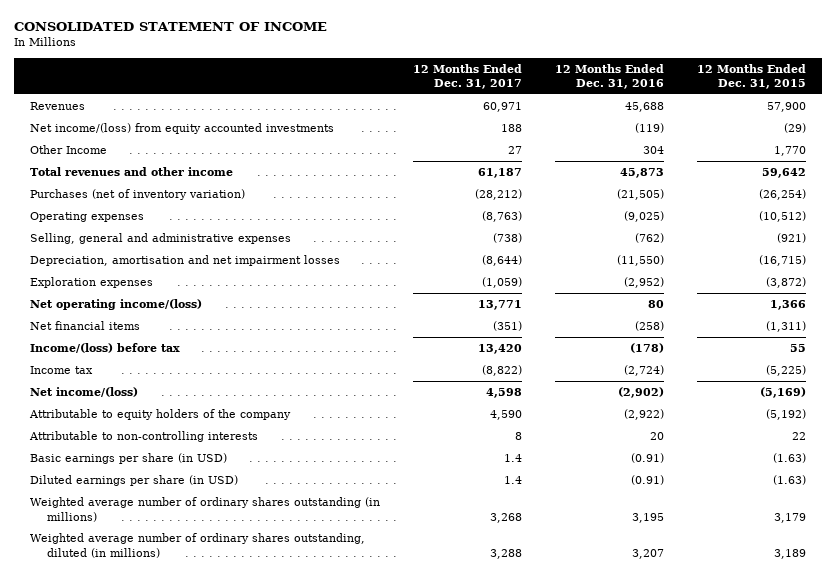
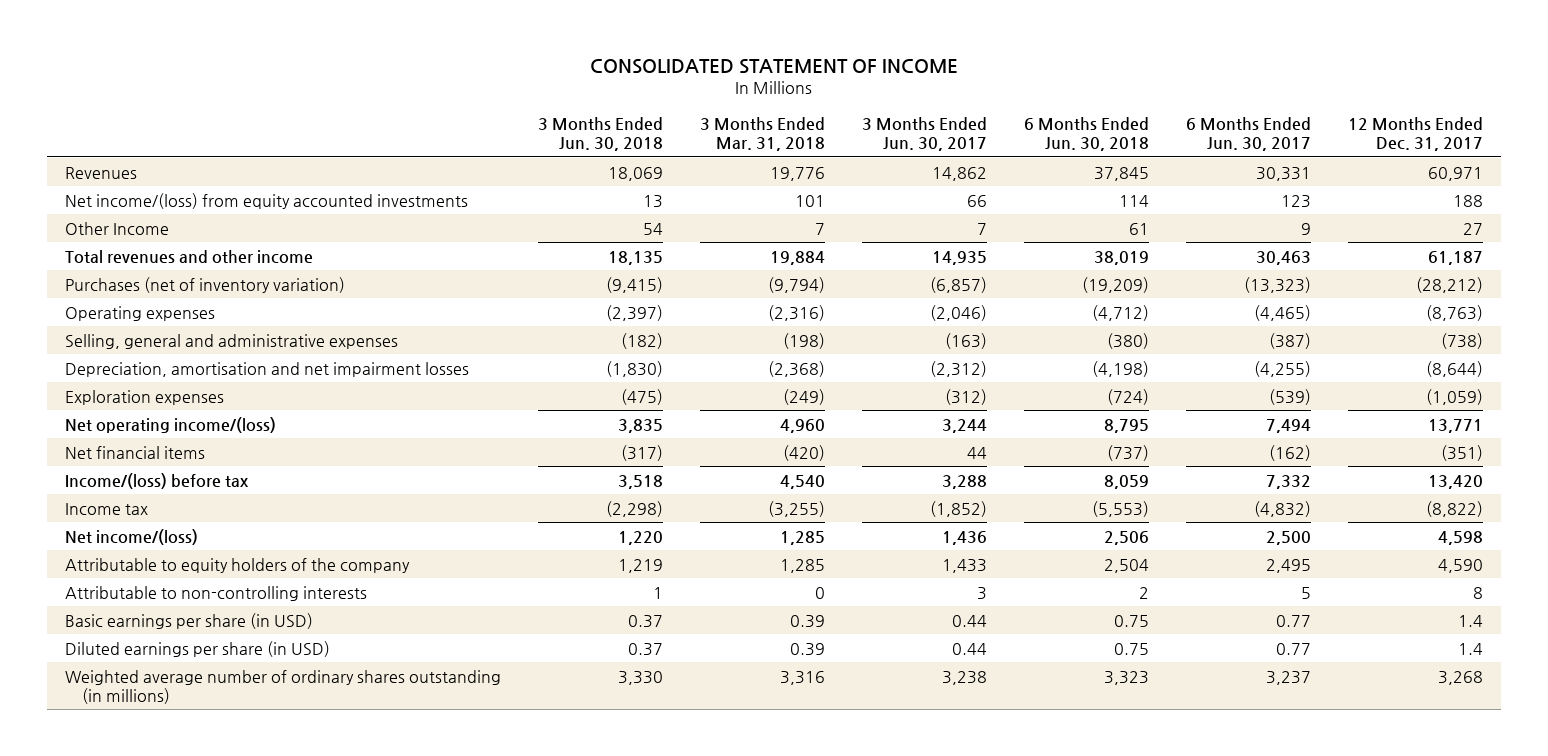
[555,63,665,90] 12 Months Ended Dec. 31, 2016 -> none
[696,63,806,90] 12 Months Ended Dec. 31, 2015 -> none
none -> [538,117,664,152] 3 Months Ended Jun. 30, 2018
none -> [700,117,826,152] 3 Months Ended Mar. 31, 2018
none -> [861,117,987,152] 3 Months Ended Jun. 30, 2017
none -> [1023,117,1149,152] 6 Months Ended Jun. 30, 2018
none -> [1185,117,1311,152] 6 Months Ended Jun. 30, 2017
[30,533,366,558] Weighted average number of ordinary shares outstanding, diluted (in millions) -> none

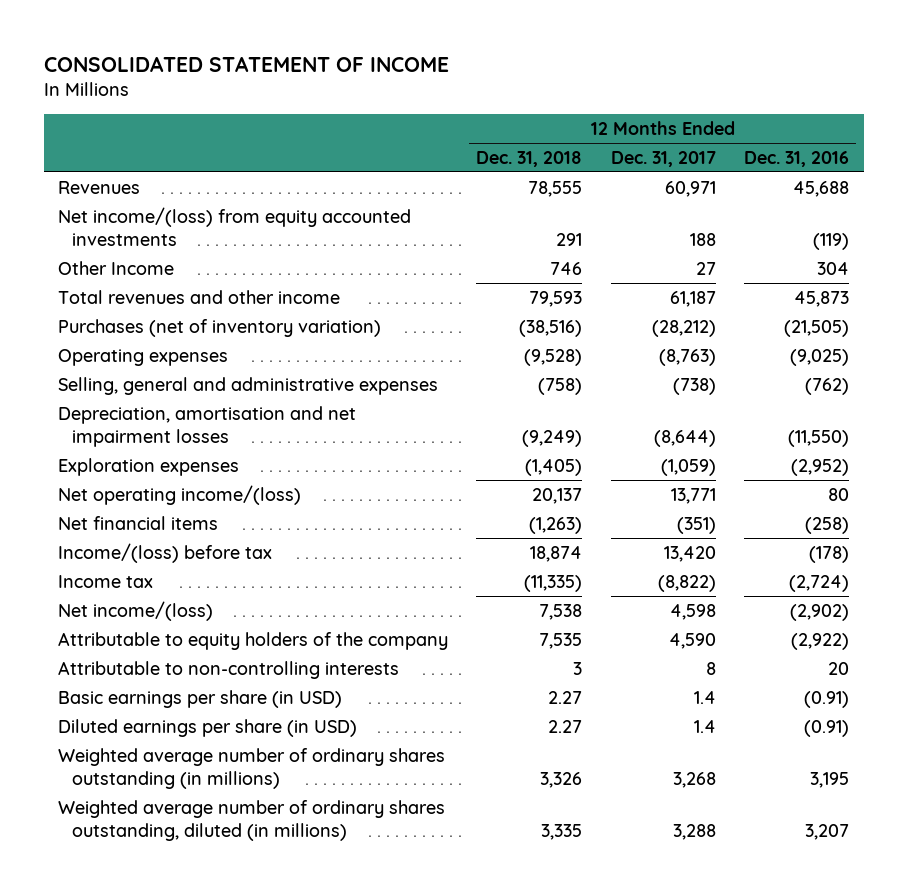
[538,117,664,152] 3 Months Ended Jun. 30, 2018 -> none
[700,117,826,152] 3 Months Ended Mar. 31, 2018 -> none
[861,117,987,152] 3 Months Ended Jun. 30, 2017 -> none
[1023,117,1149,152] 6 Months Ended Jun. 30, 2018 -> none
[1185,117,1311,152] 6 Months Ended Jun. 30, 2017 -> none
none -> [476,150,583,167] Dec. 31, 2018
none -> [744,150,850,167] Dec. 31, 2016
none -> [57,799,445,841] Weighted average number of ordinary shares outstanding, diluted (in millions)

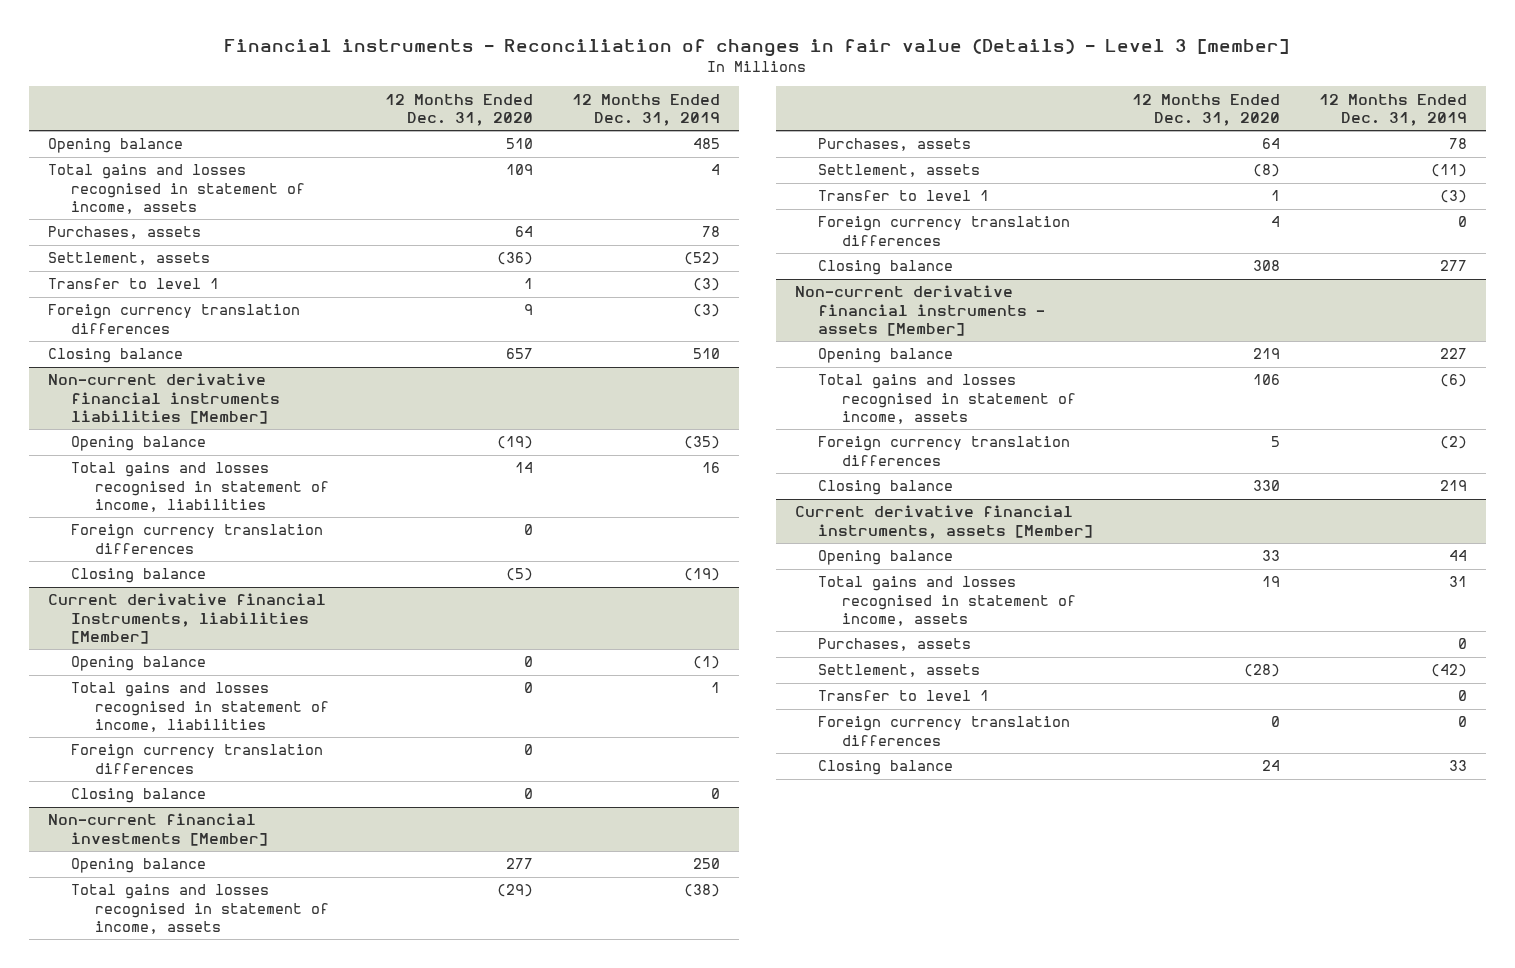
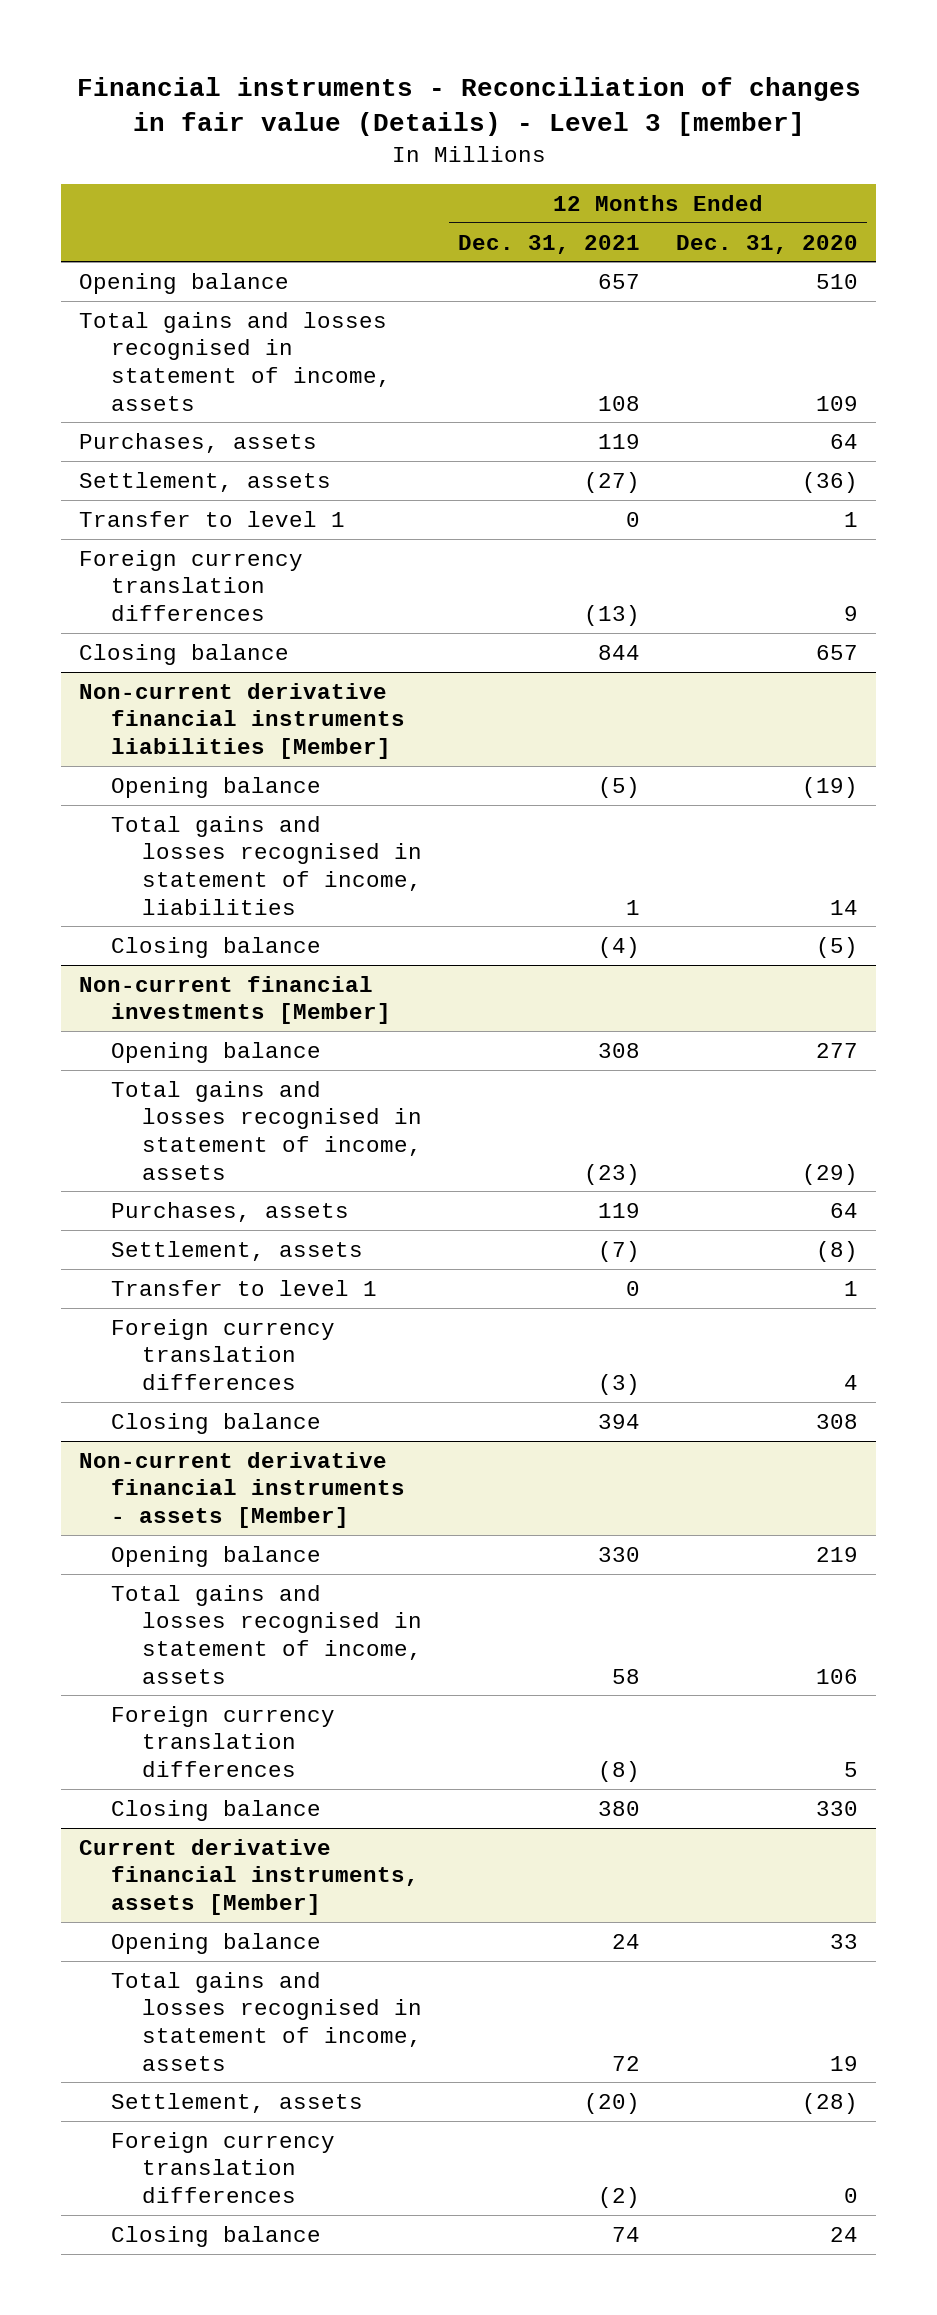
[571,93,720,127] 12 Months Ended Dec. 31, 2019 -> none
none -> [457,234,640,254] Dec. 31, 2021
[71,524,324,554] Foreign currency translation differences -> none
[48,593,327,645] Current derivative financial Instruments, liabilities [Member] -> none
[71,656,207,672] Opening balance -> none
[71,682,329,733] Total gains and losses recognised in statement of income, liabilities -> none
[71,744,324,774] Foreign currency translation differences -> none
[71,788,207,804] Closing balance -> none
[818,638,972,652] Purchases, assets -> none
[818,690,990,702] Transfer to level 1 -> none

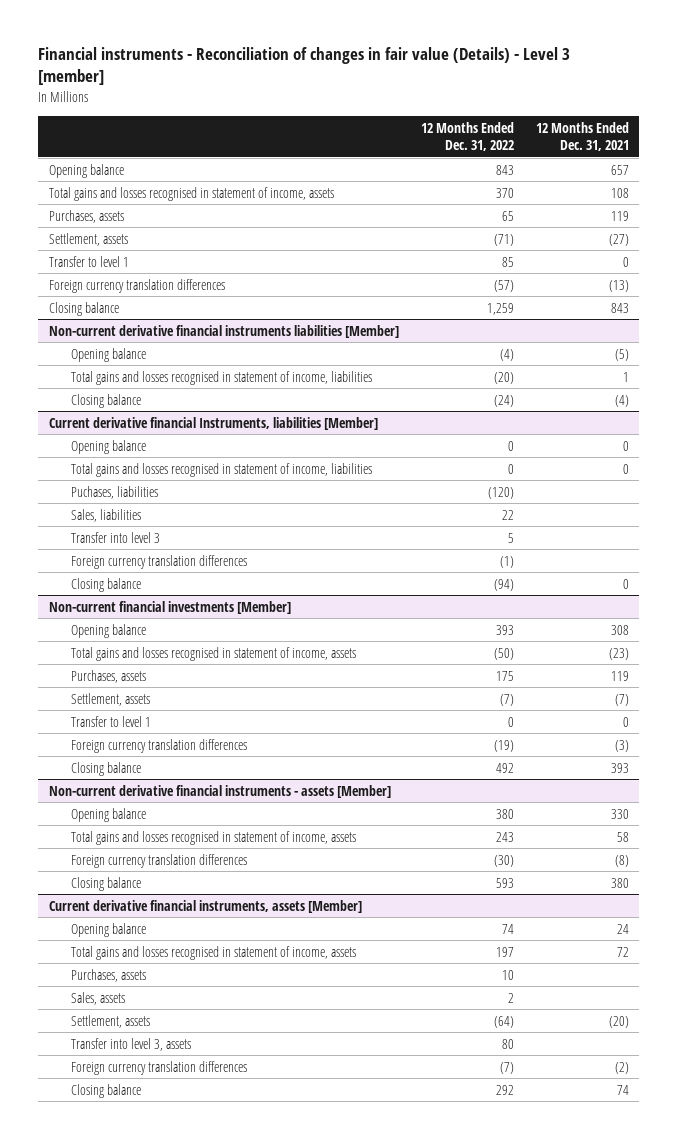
[675,234,858,254] Dec. 31, 2020 -> none
none -> [420,121,514,152] 12 Months Ended Dec. 31, 2022
[597,644,640,660] 844 -> [610,302,629,313] 843
none -> [49,416,379,430] Current derivative financial Instruments, liabilities [Member]
none -> [70,439,146,454] Opening balance
none -> [70,462,372,477] Total gains and losses recognised in statement of income, liabilities
none -> [70,485,158,499] Puchases, liabilities
none -> [70,508,141,522] Sales, liabilities
none -> [70,531,160,543] Transfer into level 3
none -> [70,554,247,569] Foreign currency translation differences
none -> [70,577,141,592] Closing balance
[597,1413,640,1429] 394 -> [610,762,629,773] 393
none -> [70,968,146,982] Purchases, assets
none -> [70,991,125,1005] Sales, assets
none -> [70,1037,191,1051] Transfer into level 3, assets

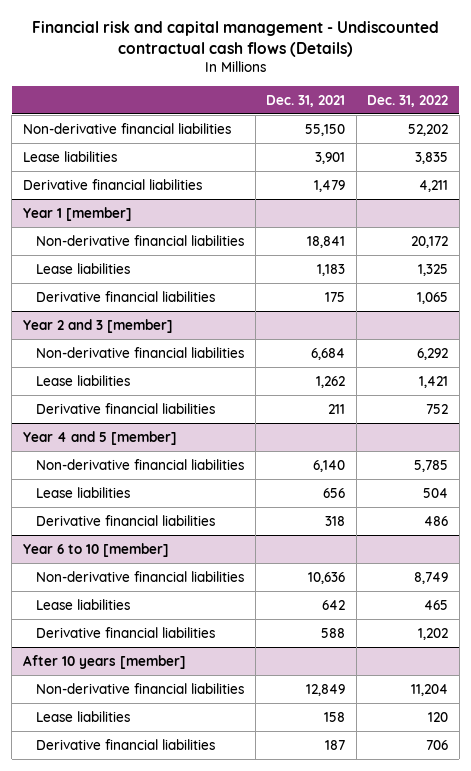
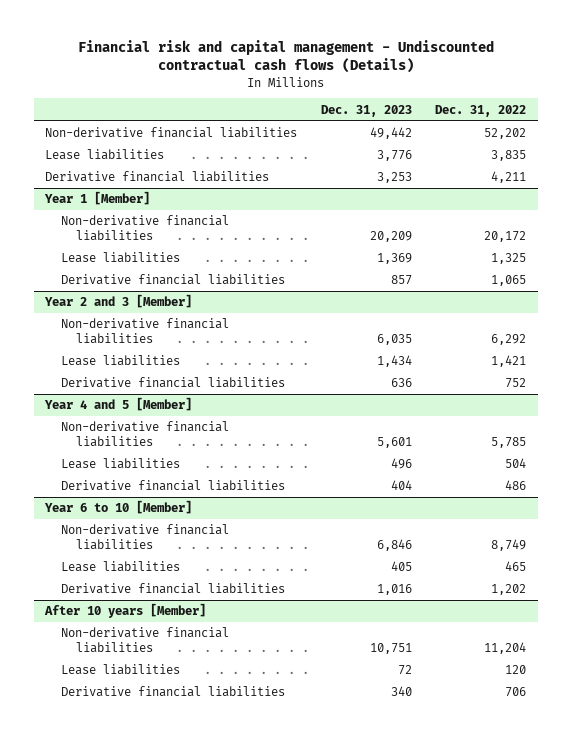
[266,94,346,107] Dec. 31, 2021 -> none
none -> [320,104,412,117] Dec. 31, 2023
[22,206,132,221] Year 1 [member] -> [44,191,151,206] Year 1 [Member]
[22,318,173,333] Year 2 and 3 [member] -> [44,294,193,309] Year 2 and 3 [Member]
[22,430,177,445] Year 4 and 5 [member] -> [44,397,193,412] Year 4 and 5 [Member]
[22,542,169,557] Year 6 to 10 [member] -> [44,500,193,515] Year 6 to 10 [Member]
[22,654,186,669] After 10 years [member] -> [44,603,207,619] After 10 years [Member]

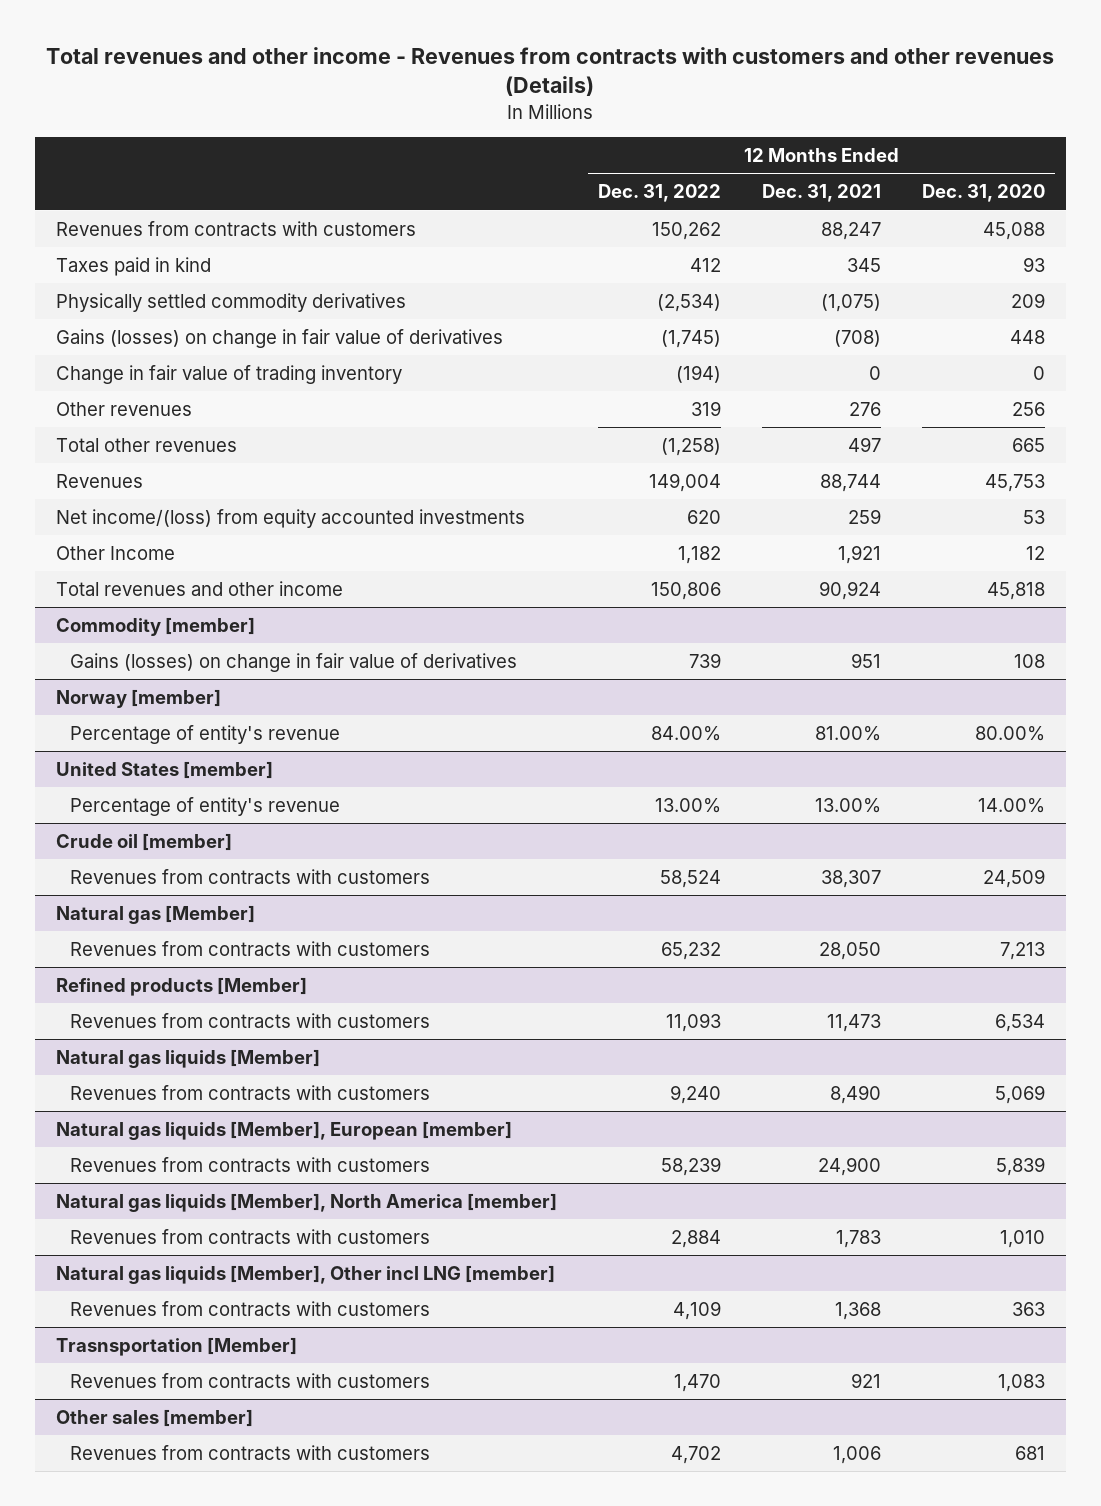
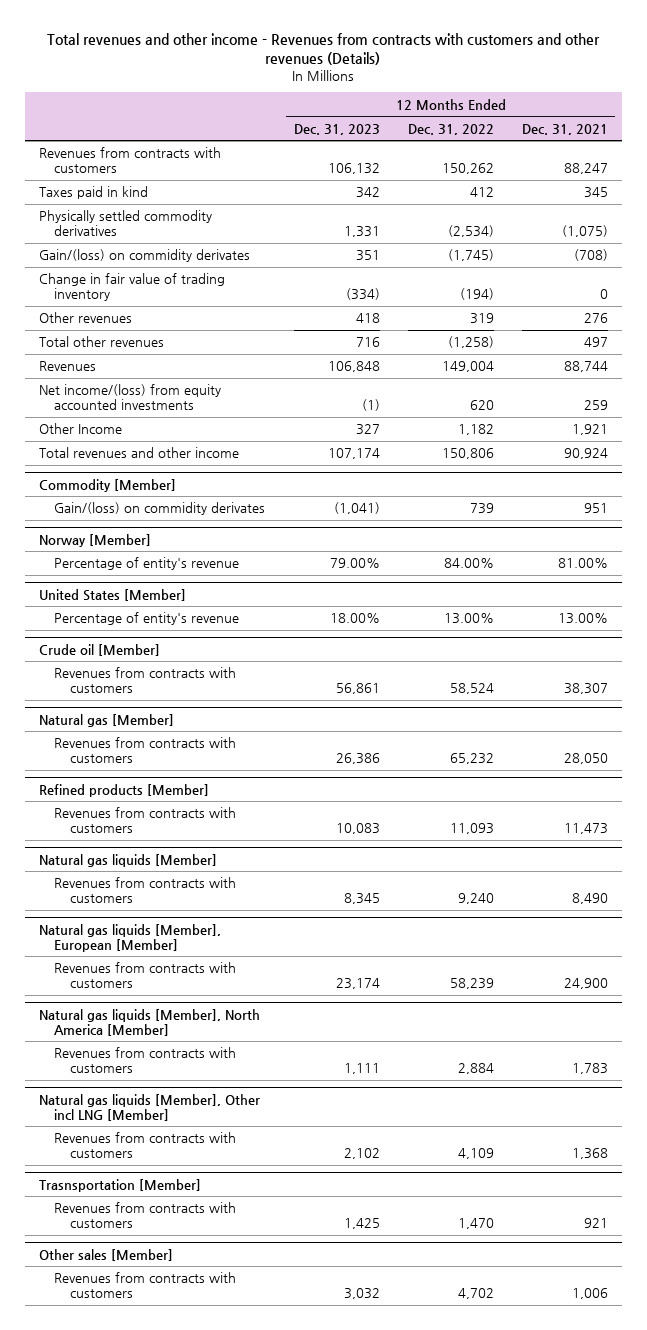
[922,184,1046,203] Dec. 31, 2020 -> none
none -> [293,123,380,135] Dec. 31, 2023
[55,328,503,348] Gains (losses) on change in fair value of derivatives -> [39,249,251,263] Gain/(loss) on commidity derivates
[55,616,255,636] Commodity [member] -> [39,478,177,492] Commodity [Member]
[70,652,518,672] Gains (losses) on change in fair value of derivatives -> [54,502,266,516] Gain/(loss) on commidity derivates
[55,688,221,708] Norway [member] -> [39,533,152,547] Norway [Member]
[55,760,273,779] United States [member] -> [39,588,187,601] United States [Member]
[55,832,232,851] Crude oil [member] -> [39,643,161,656] Crude oil [Member]
[55,1120,512,1140] Natural gas liquids [Member], European [member] -> [39,923,222,952] Natural gas liquids [Member], European [Member]
[55,1192,557,1212] Natural gas liquids [Member], North America [member] -> [39,1008,261,1036] Natural gas liquids [Member], North America [Member]
[55,1264,555,1284] Natural gas liquids [Member], Other incl LNG [member] -> [39,1093,261,1121] Natural gas liquids [Member], Other incl LNG [Member]
[55,1408,253,1427] Other sales [member] -> [39,1248,174,1261] Other sales [Member]

